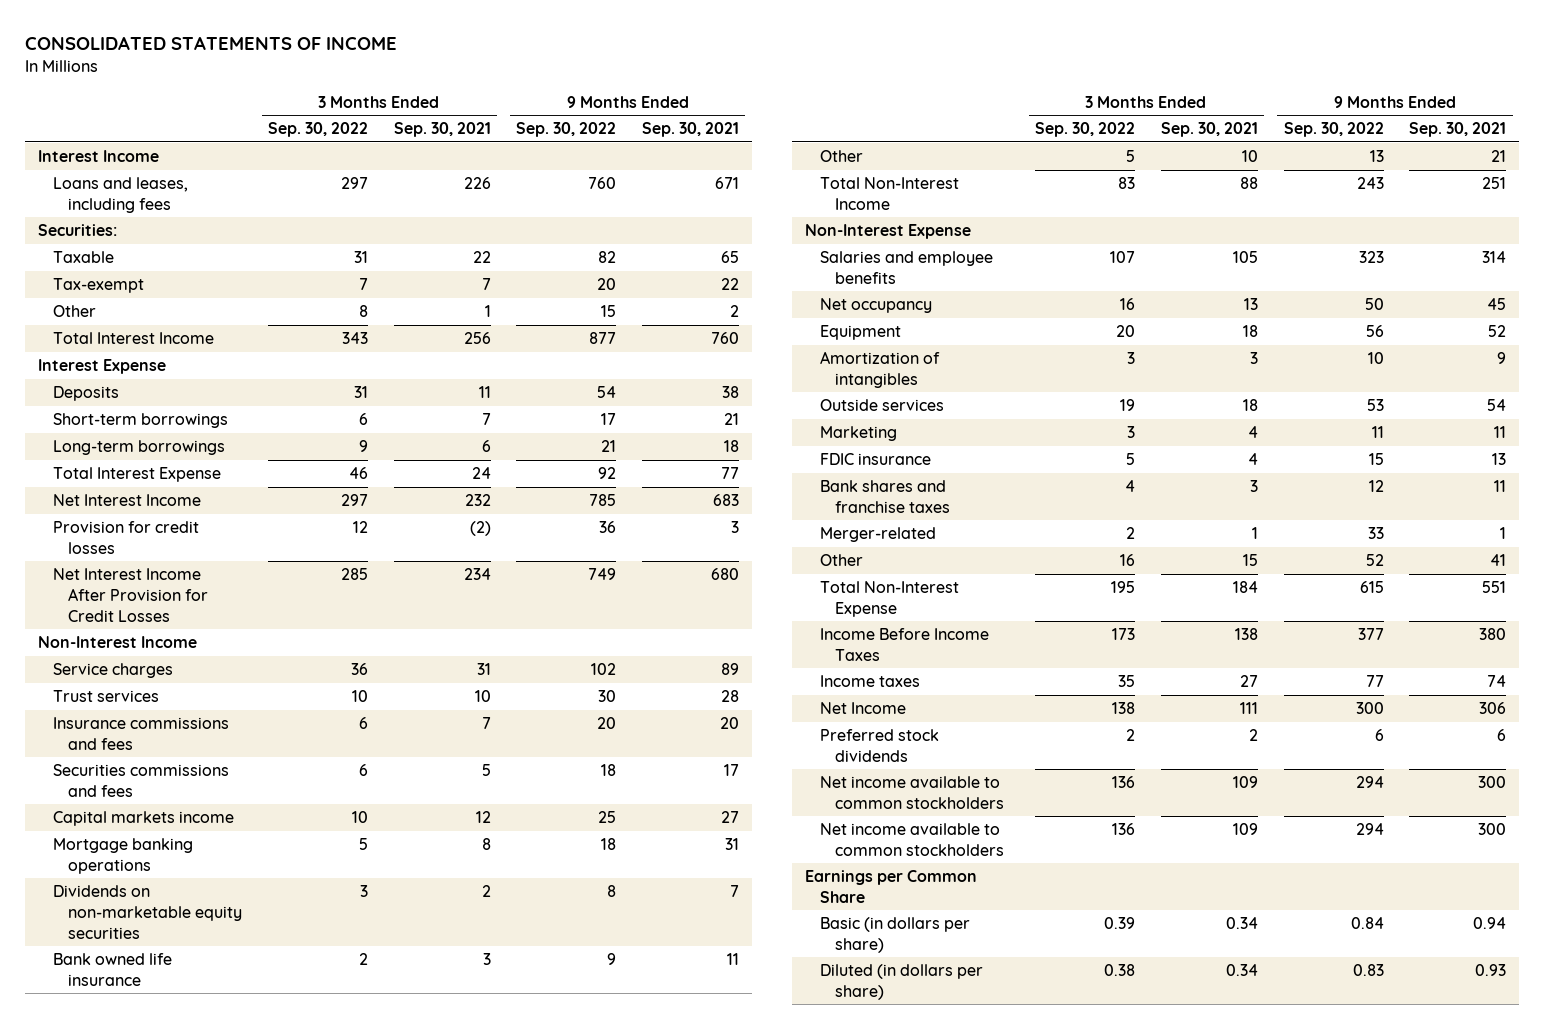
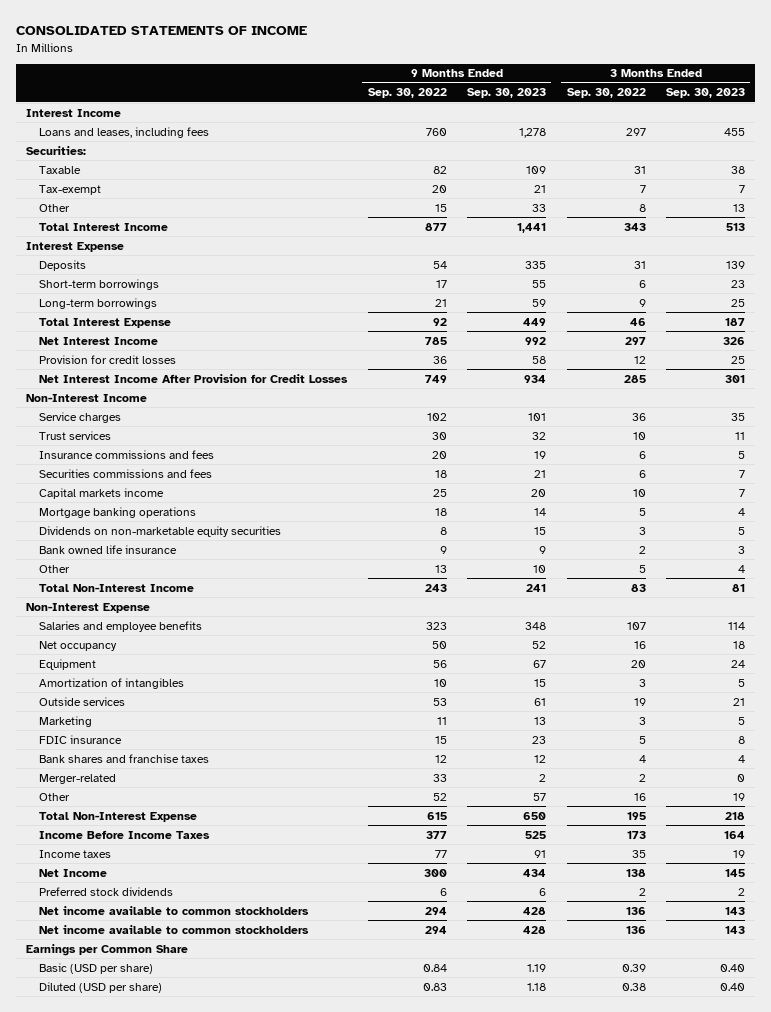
[393,122,491,138] Sep. 30, 2021 -> none
[641,122,739,138] Sep. 30, 2021 -> none
none -> [467,88,547,99] Sep. 30, 2023
none -> [666,88,746,99] Sep. 30, 2023
[820,917,971,953] Basic (in dollars per share) -> [39,962,154,974] Basic (USD per share)
[820,964,984,1000] Diluted (in dollars per share) -> [39,981,163,993] Diluted (USD per share)

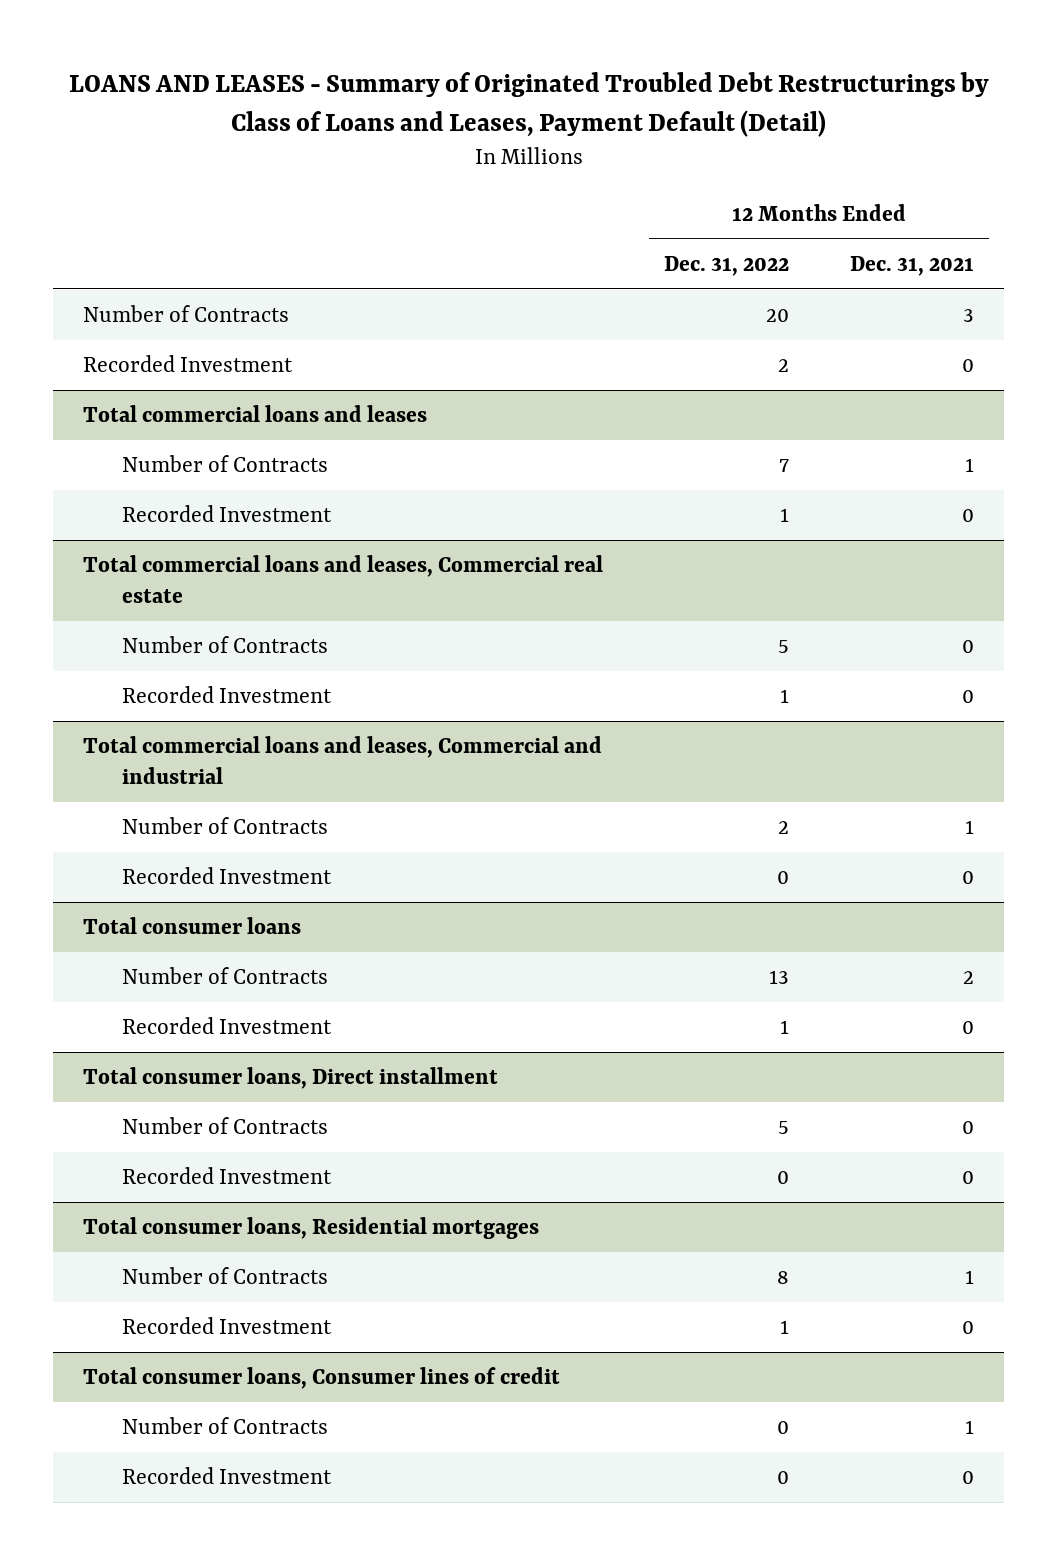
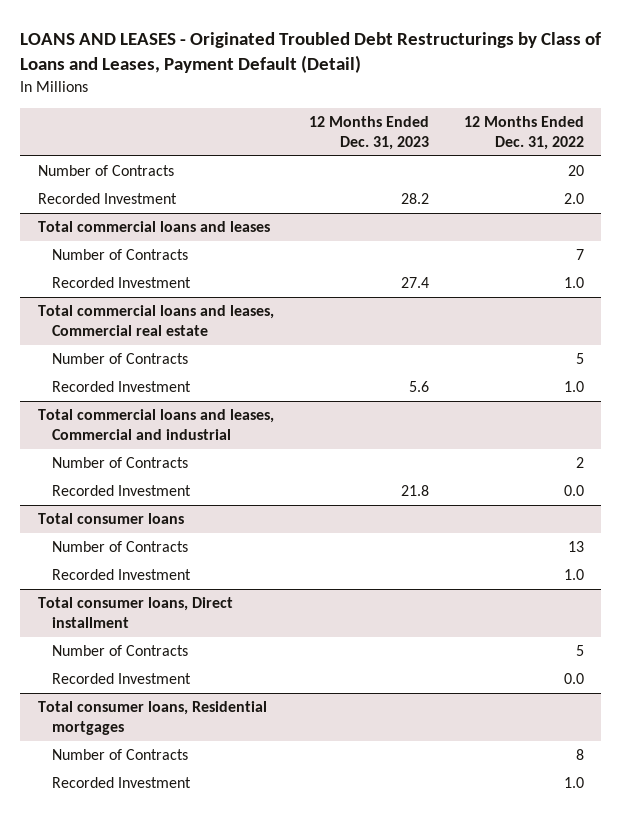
[68,71,989,137] LOANS AND LEASES - Summary of Originated Troubled Debt Restructurings by Class of Loans and Leases, Payment Default (Detail) -> [20,31,602,73] LOANS AND LEASES - Originated Troubled Debt Restructurings by Class of Loans and Leases, Payment Default (Detail)
[849,255,974,276] Dec. 31, 2021 -> none
none -> [308,116,429,150] 12 Months Ended Dec. 31, 2023
[778,358,790,372] 2 -> [563,193,584,205] 2.0
[780,507,790,522] 1 -> [563,277,584,289] 1.0
[780,688,790,703] 1 -> [563,381,584,393] 1.0
[777,870,790,884] 0 -> [563,485,584,497] 0.0
[780,1019,790,1034] 1 -> [563,569,584,581] 1.0
[777,1170,790,1184] 0 -> [563,673,584,685] 0.0
[83,1366,561,1389] Total consumer loans, Consumer lines of credit -> none
[121,1416,328,1434] Number of Contracts -> none
[121,1466,332,1484] Recorded Investment -> none
[780,1319,790,1334] 1 -> [563,777,584,789] 1.0

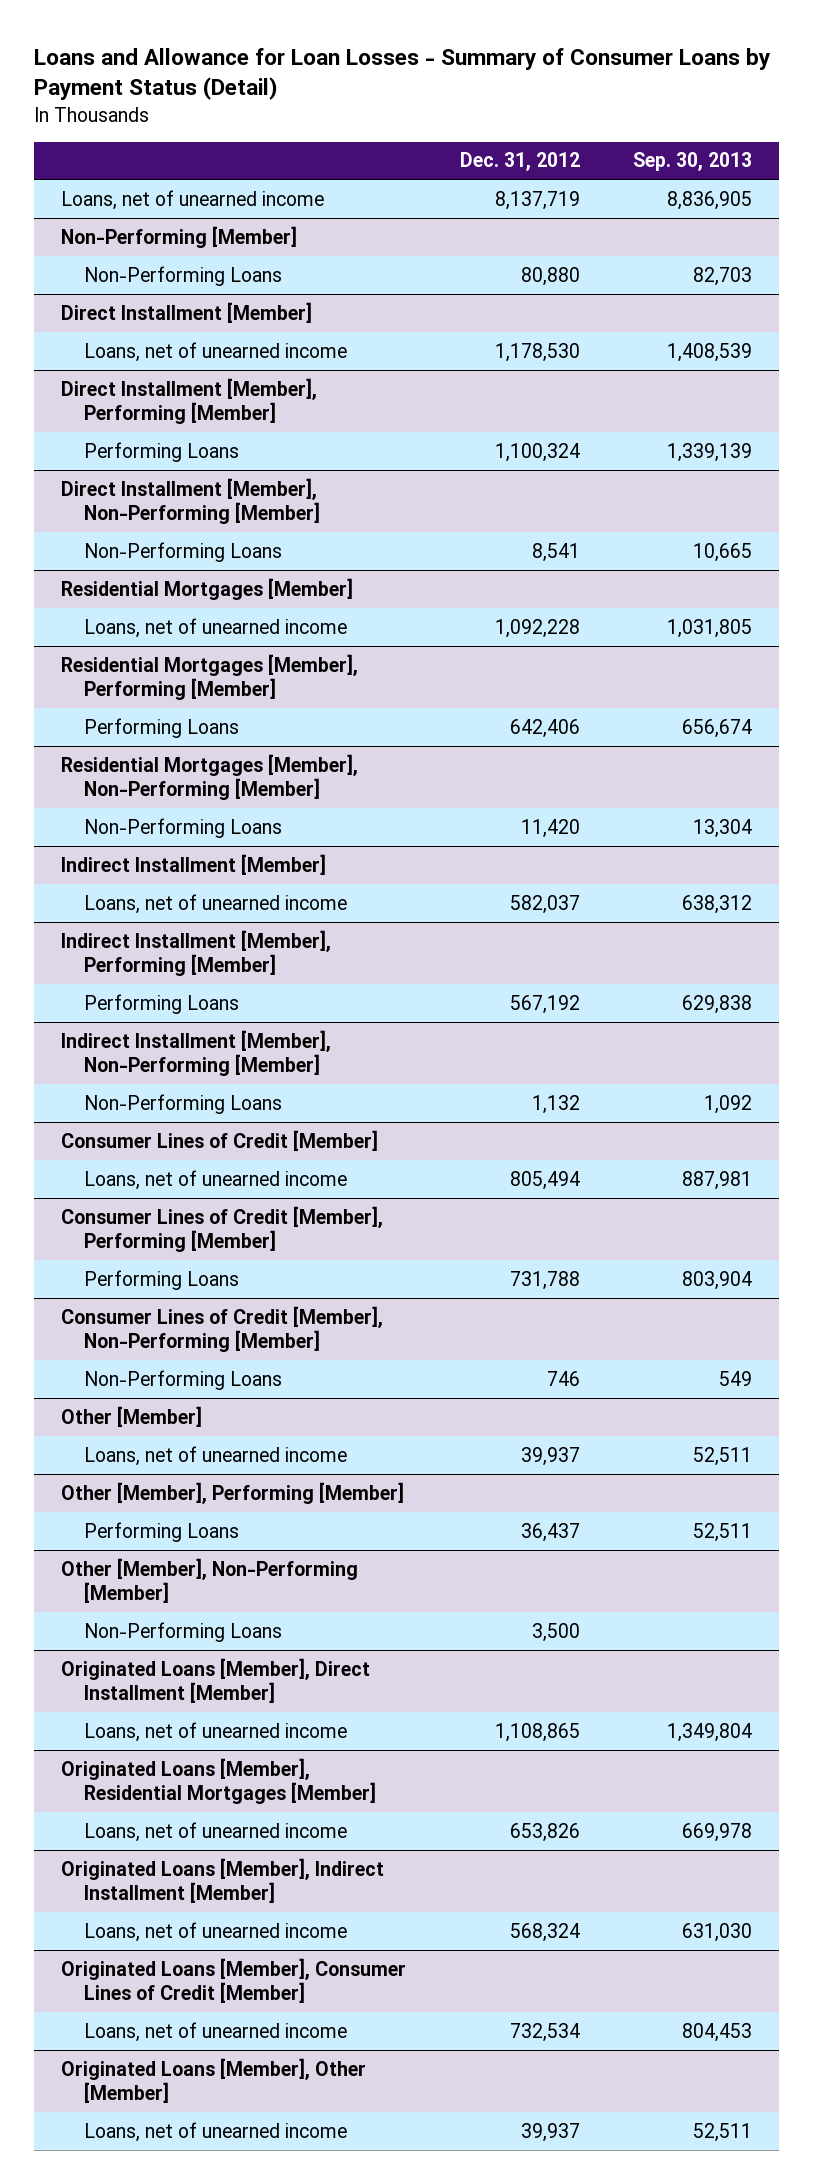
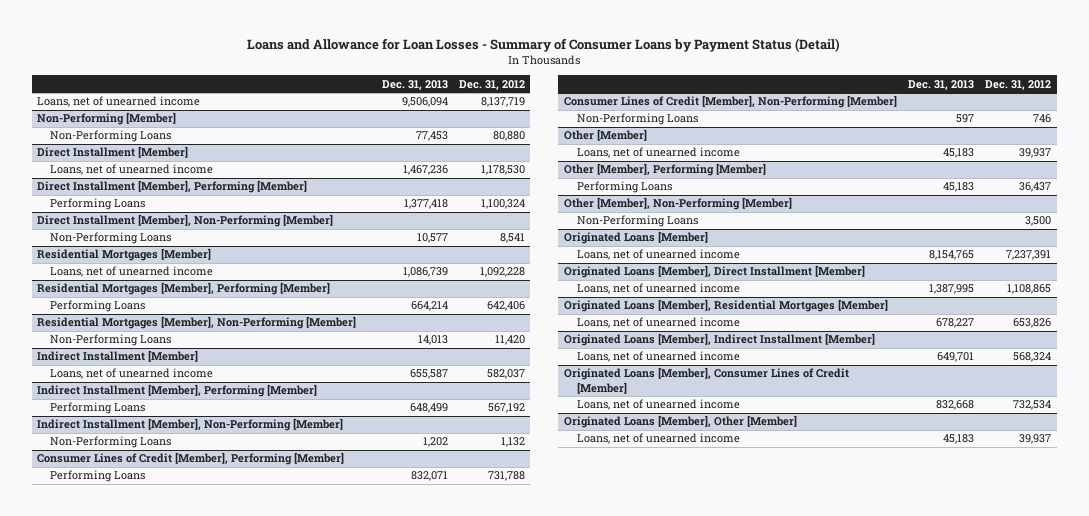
[633,152,753,172] Sep. 30, 2013 -> none
none -> [381,79,448,90] Dec. 31, 2013
[61,1129,379,1151] Consumer Lines of Credit [Member] -> none
[83,1169,347,1190] Loans, net of unearned income -> none
none -> [563,231,708,245] Originated Loans [Member]
none -> [576,249,740,261] Loans, net of unearned income

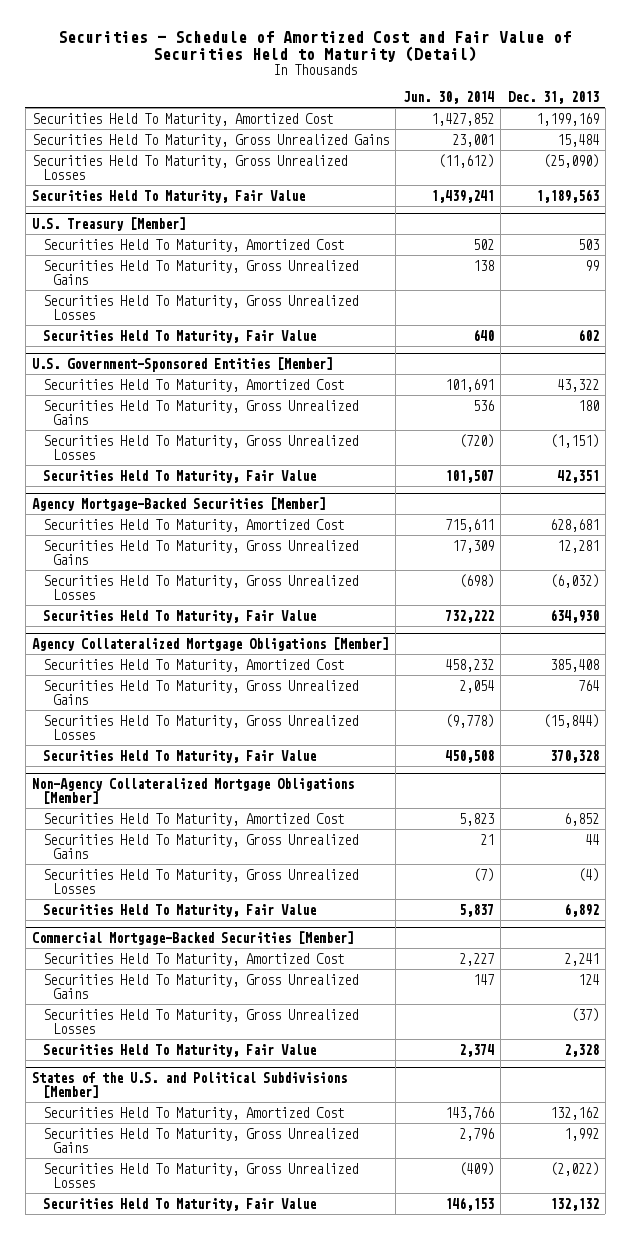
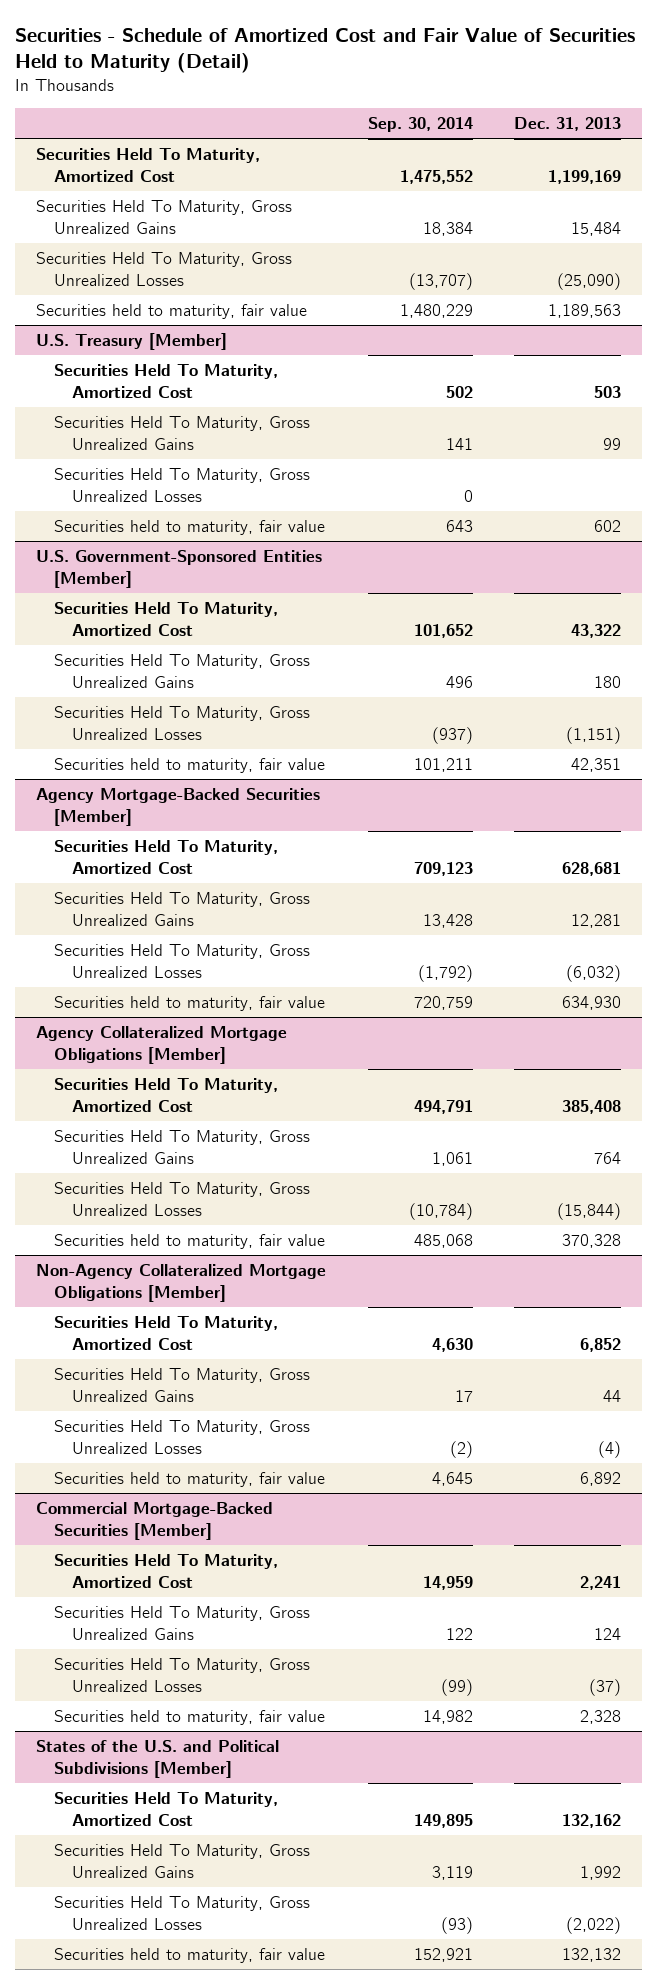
[402,91,494,105] Jun. 30, 2014 -> none
none -> [367,117,473,133] Sep. 30, 2014
[32,189,306,203] Securities Held To Maturity, Fair Value -> [36,303,308,319] Securities held to maturity, fair value
[42,329,316,343] Securities Held To Maturity, Fair Value -> [54,519,326,535] Securities held to maturity, fair value
[42,469,316,483] Securities Held To Maturity, Fair Value -> [54,757,326,773] Securities held to maturity, fair value
[42,609,316,623] Securities Held To Maturity, Fair Value -> [54,995,326,1011] Securities held to maturity, fair value
[42,749,316,763] Securities Held To Maturity, Fair Value -> [54,1233,326,1249] Securities held to maturity, fair value
[42,903,316,917] Securities Held To Maturity, Fair Value -> [54,1471,326,1487] Securities held to maturity, fair value
[42,1043,316,1057] Securities Held To Maturity, Fair Value -> [54,1709,326,1725] Securities held to maturity, fair value
[42,1197,316,1211] Securities Held To Maturity, Fair Value -> [54,1947,326,1963] Securities held to maturity, fair value

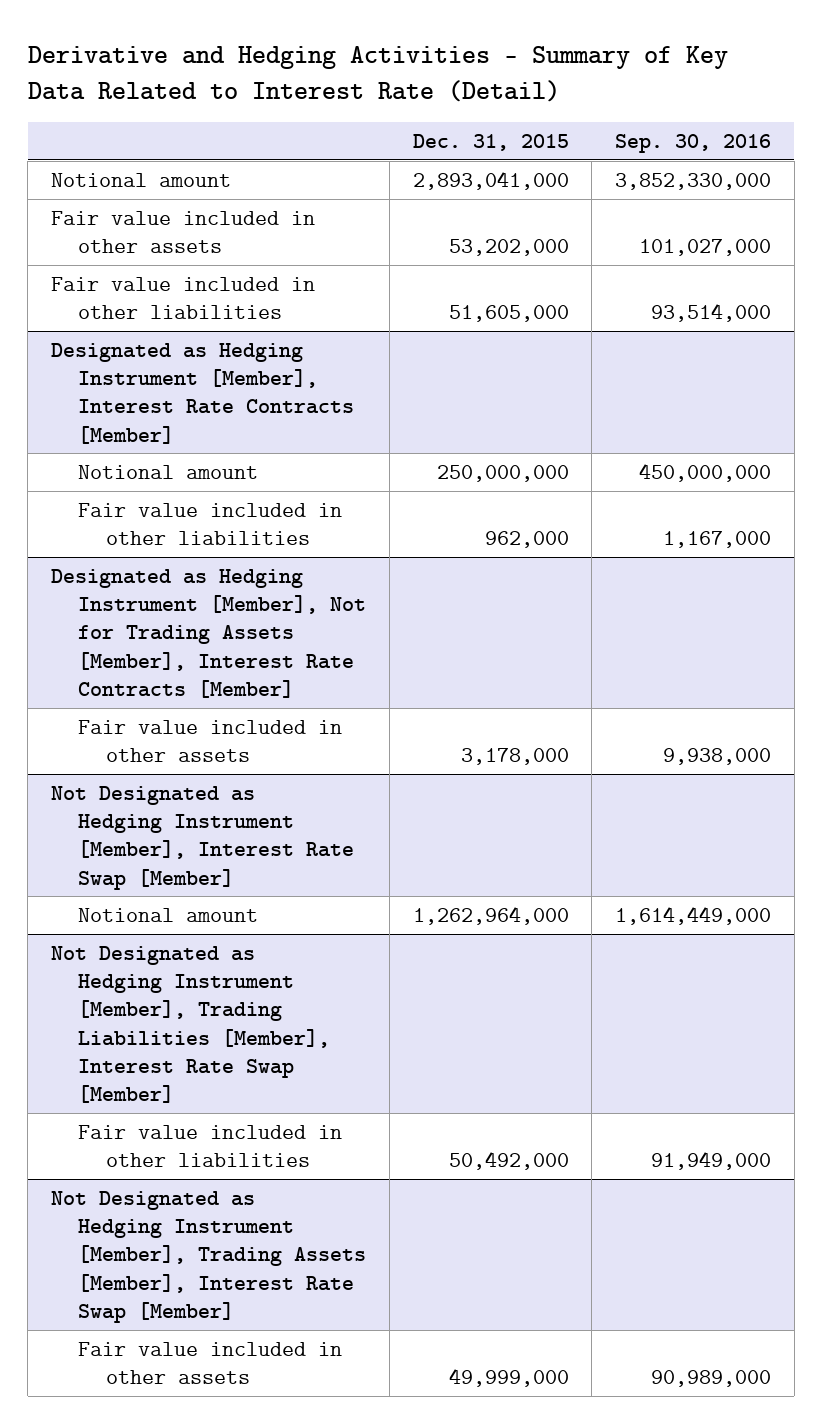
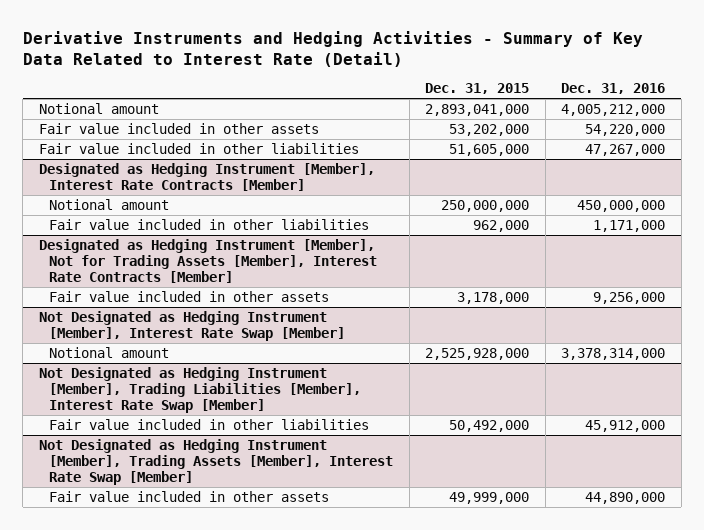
[27,46,728,102] Derivative and Hedging Activities - Summary of Key Data Related to Interest Rate (Detail) -> [22,30,643,67] Derivative Instruments and Hedging Activities - Summary of Key Data Related to Interest Rate (Detail)
[614,133,771,153] Sep. 30, 2016 -> none
none -> [561,83,666,95] Dec. 31, 2016
[412,905,569,925] 1,262,964,000 -> [425,347,530,360] 2,525,928,000

